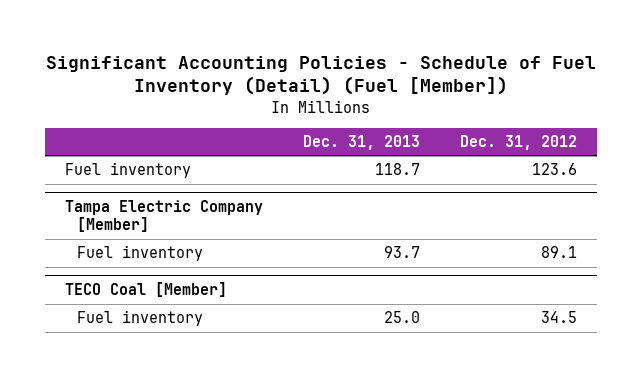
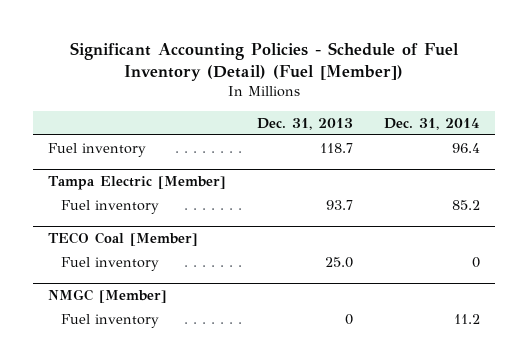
[459,134,577,150] Dec. 31, 2012 -> none
none -> [383,117,480,130] Dec. 31, 2014
[65,200,264,233] Tampa Electric Company [Member] -> [48,175,227,190] Tampa Electric [Member]
none -> [48,288,168,303] NMGC [Member]
none -> [60,313,159,328] Fuel inventory

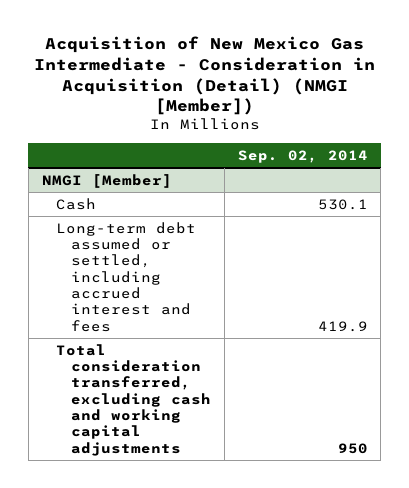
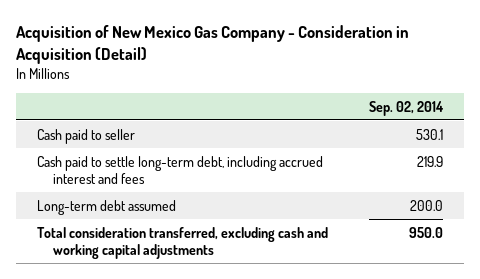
[33,35,375,116] Acquisition of New Mexico Gas Intermediate - Consideration in Acquisition (Detail) (NMGI [Member]) -> [16,24,410,64] Acquisition of New Mexico Gas Company - Consideration in Acquisition (Detail)
[41,173,172,188] NMGI [Member] -> none
[56,197,97,210] Cash -> [36,128,135,144] Cash paid to seller
none -> [36,155,323,185] Cash paid to settle long-term debt, including accrued interest and fees
[56,221,197,332] Long-term debt assumed or settled, including accrued interest and fees -> [36,199,176,215] Long-term debt assumed
[317,320,368,332] 419.9 -> [410,199,444,211] 200.0
[337,442,368,454] 950 -> [409,226,444,238] 950.0

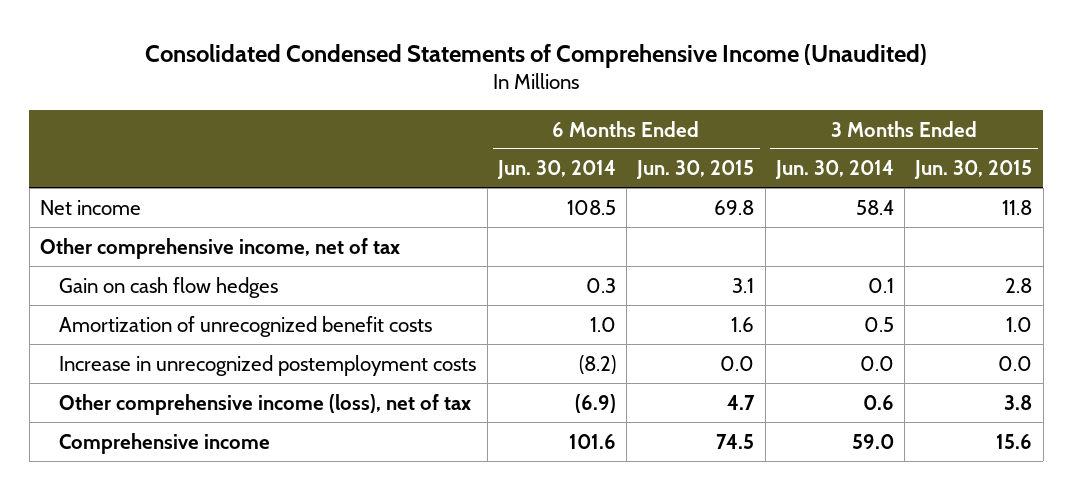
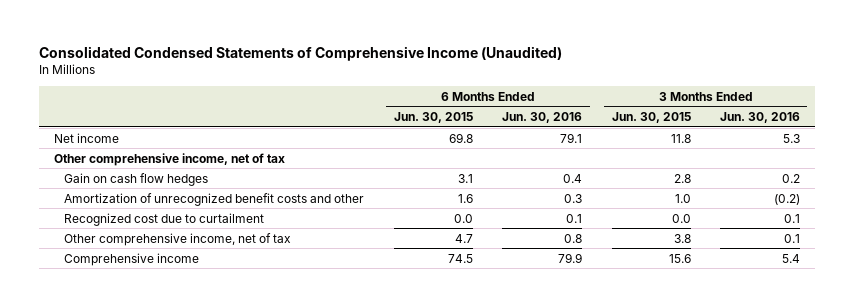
[496,160,616,180] Jun. 30, 2014 -> none
[774,160,894,180] Jun. 30, 2014 -> none
none -> [502,112,583,124] Jun. 30, 2016
none -> [720,112,801,124] Jun. 30, 2016
[59,354,477,376] Increase in unrecognized postemployment costs -> none
[59,315,433,337] Amortization of unrecognized benefit costs -> [64,192,365,206] Amortization of unrecognized benefit costs and other
none -> [64,212,265,226] Recognized cost due to curtailment
[59,393,472,415] Other comprehensive income (loss), net of tax -> [64,232,292,246] Other comprehensive income, net of tax

